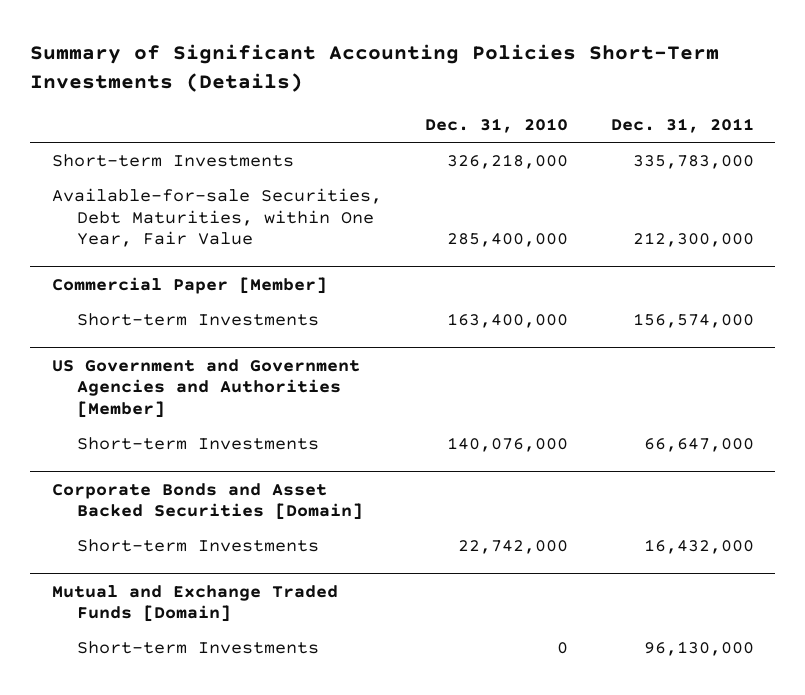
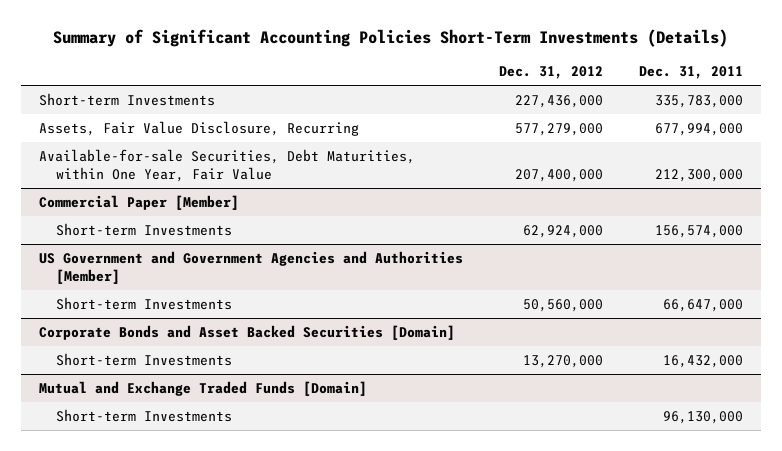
[424,118,568,134] Dec. 31, 2010 -> none
none -> [498,66,603,80] Dec. 31, 2012
none -> [38,121,359,137] Assets, Fair Value Disclosure, Recurring

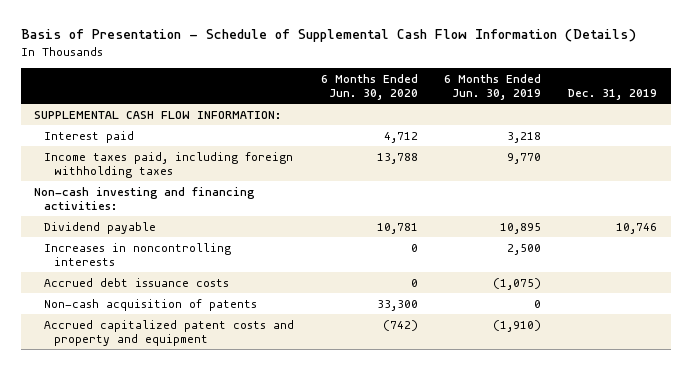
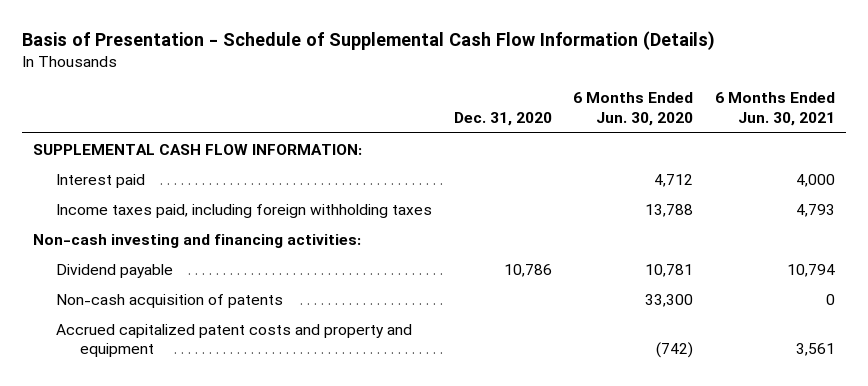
[444,73,542,101] 6 Months Ended Jun. 30, 2019 -> none
[568,89,658,101] Dec. 31, 2019 -> none
none -> [453,111,552,126] Dec. 31, 2020
none -> [714,92,835,126] 6 Months Ended Jun. 30, 2021
[43,242,231,266] Increases in noncontrolling interests -> none
[43,277,229,287] Accrued debt issuance costs -> none

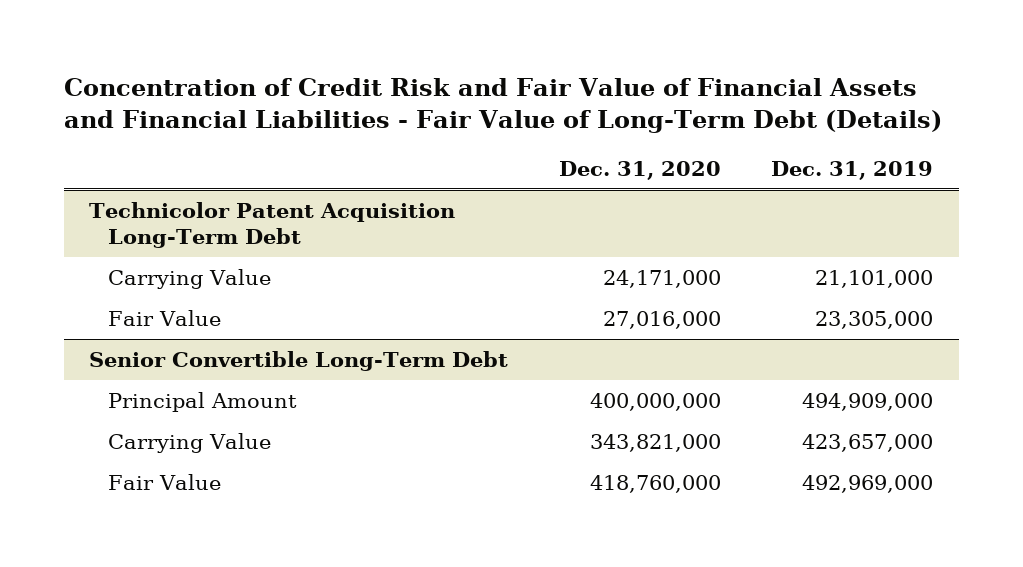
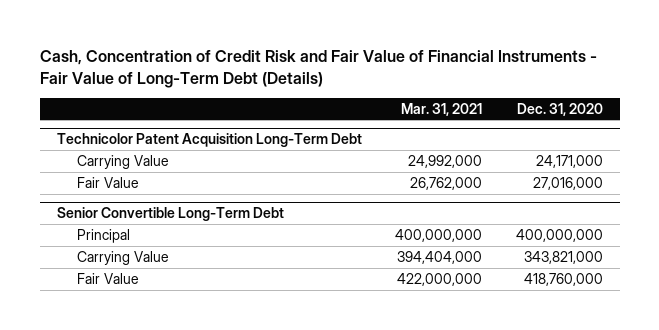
[63,77,942,133] Concentration of Credit Risk and Fair Value of Financial Assets and Financial Liabilities - Fair Value of Long-Term Debt (Details) -> [39,49,597,88] Cash, Concentration of Credit Risk and Fair Value of Financial Instruments - Fair Value of Long-Term Debt (Details)
[771,160,934,180] Dec. 31, 2019 -> none
none -> [401,102,483,116] Mar. 31, 2021
[107,391,297,412] Principal Amount -> [76,228,130,243] Principal

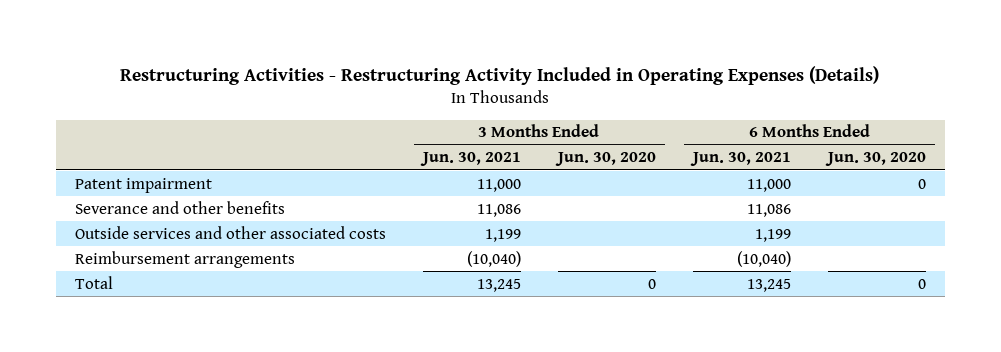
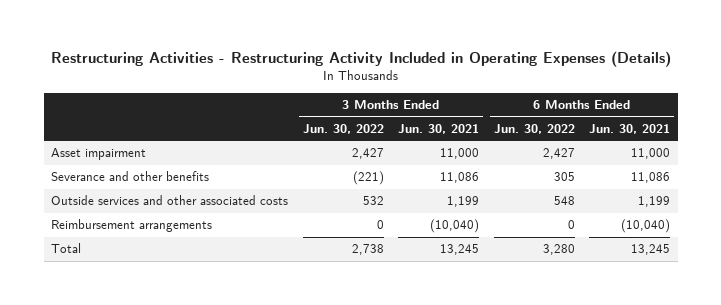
[554,152,656,167] Jun. 30, 2020 -> none
[825,152,927,167] Jun. 30, 2020 -> none
none -> [302,123,384,134] Jun. 30, 2022
none -> [493,123,575,134] Jun. 30, 2022
[74,177,212,193] Patent impairment -> [51,148,147,161] Asset impairment

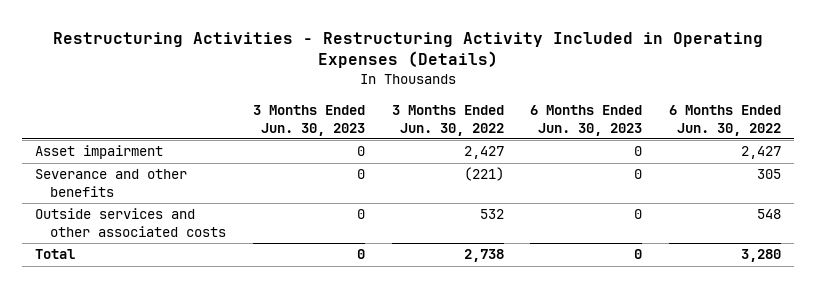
[398,123,480,134] Jun. 30, 2021 -> none
[589,123,671,134] Jun. 30, 2021 -> none
none -> [253,104,366,136] 3 Months Ended Jun. 30, 2023
none -> [530,104,643,136] 6 Months Ended Jun. 30, 2023
[51,219,213,233] Reimbursement arrangements -> none

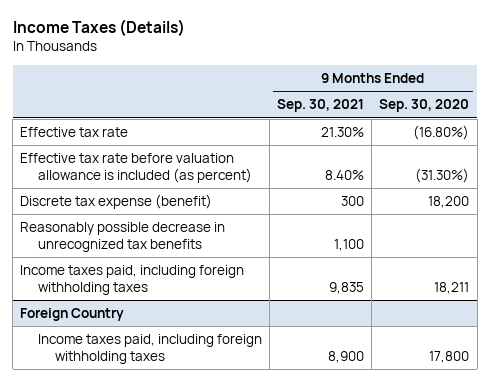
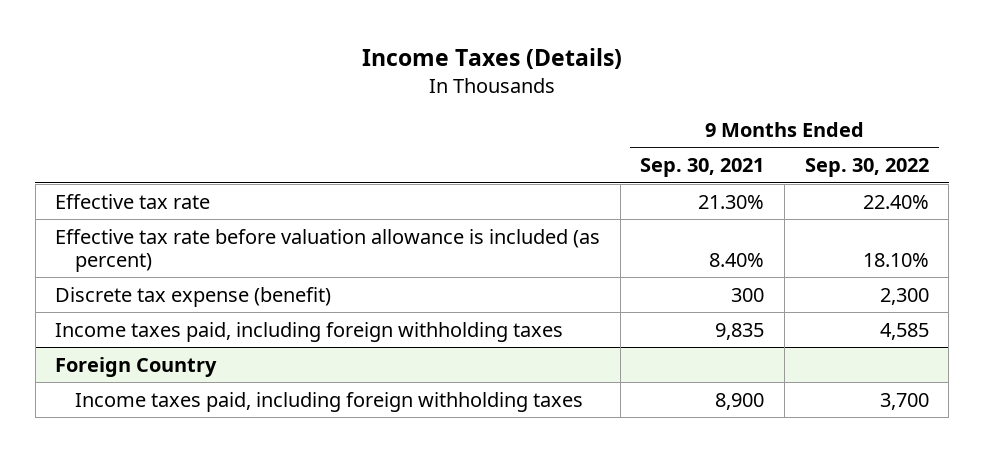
[379,99,470,113] Sep. 30, 2020 -> none
none -> [804,158,929,178] Sep. 30, 2022
[20,222,226,252] Reasonably possible decrease in unrecognized tax benefits -> none

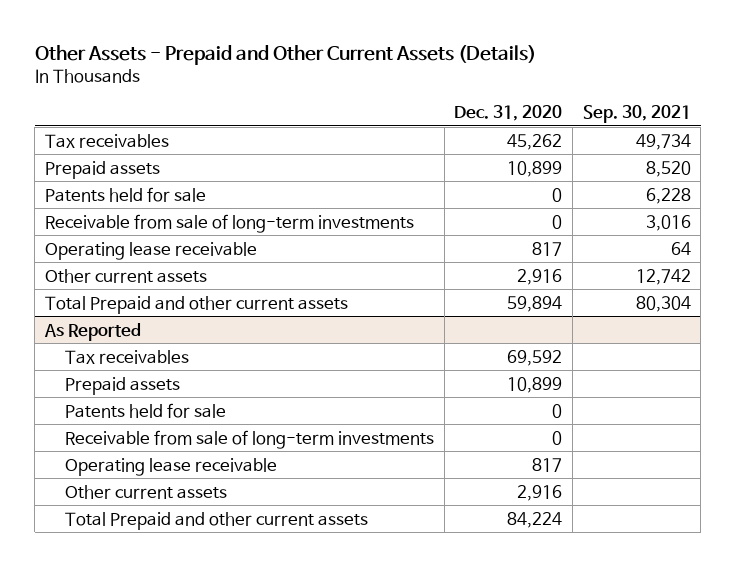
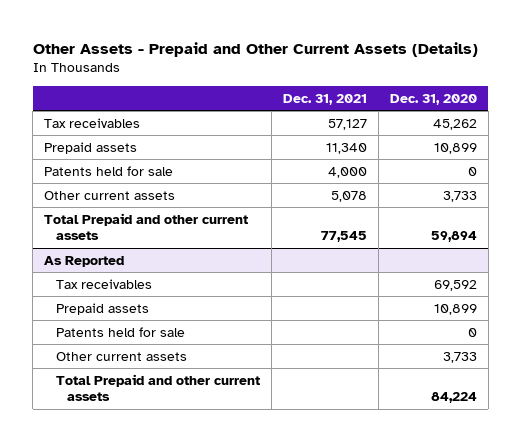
[582,104,691,123] Sep. 30, 2021 -> none
none -> [282,93,367,105] Dec. 31, 2021
[44,213,414,233] Receivable from sale of long-term investments -> none
[44,241,257,260] Operating lease receivable -> none
[517,268,563,285] 2,916 -> [442,190,477,202] 3,733
[64,429,434,449] Receivable from sale of long-term investments -> none
[64,457,277,476] Operating lease receivable -> none
[517,484,563,501] 2,916 -> [442,351,477,363] 3,733

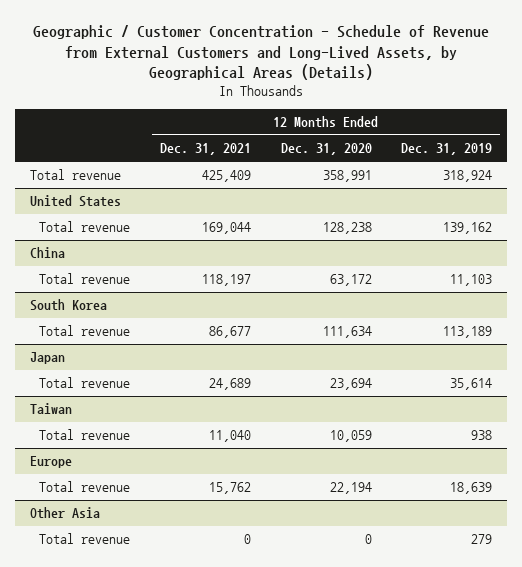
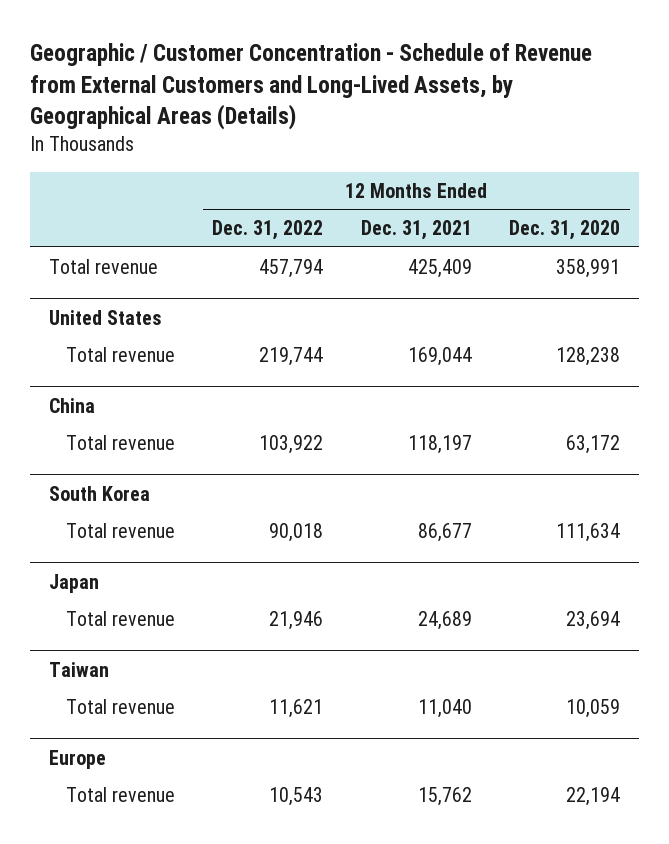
[401,143,493,156] Dec. 31, 2019 -> none
none -> [212,220,324,241] Dec. 31, 2022
[29,507,100,520] Other Asia -> none
[39,533,131,545] Total revenue -> none

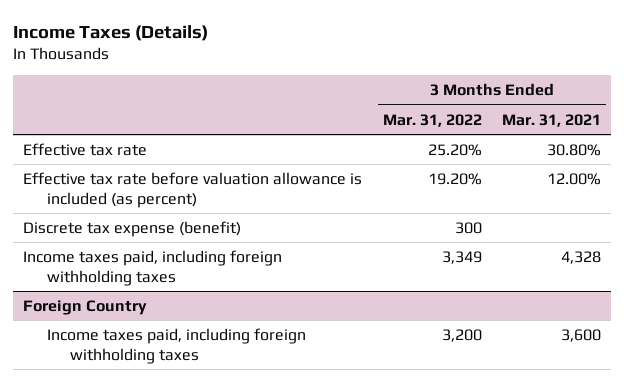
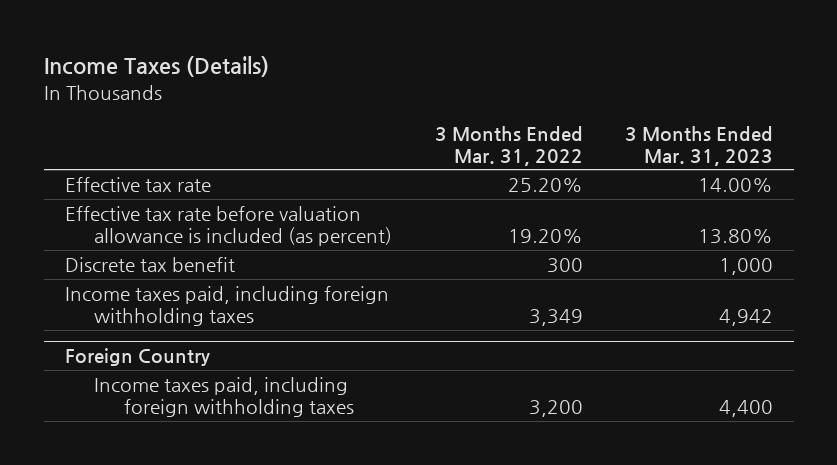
[501,113,601,127] Mar. 31, 2021 -> none
none -> [624,125,773,166] 3 Months Ended Mar. 31, 2023
[23,220,242,237] Discrete tax expense (benefit) -> [64,257,235,273] Discrete tax benefit

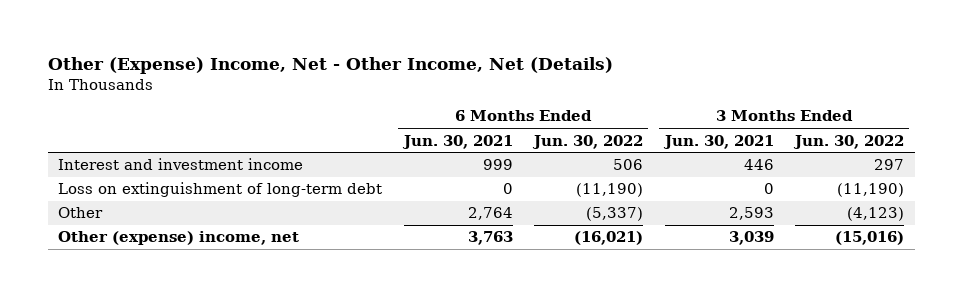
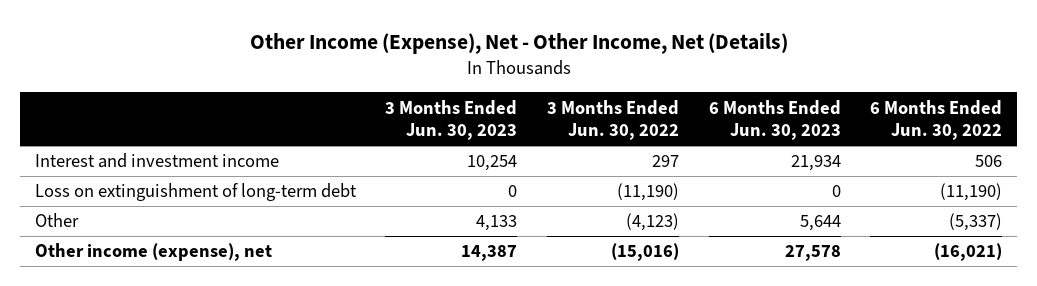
[47,56,613,74] Other (Expense) Income, Net - Other Income, Net (Details) -> [249,32,788,54] Other Income (Expense), Net - Other Income, Net (Details)
[401,134,513,149] Jun. 30, 2021 -> none
[662,134,774,149] Jun. 30, 2021 -> none
none -> [385,99,518,141] 3 Months Ended Jun. 30, 2023
none -> [708,99,841,141] 6 Months Ended Jun. 30, 2023
[58,231,300,246] Other (expense) income, net -> [34,243,272,262] Other income (expense), net

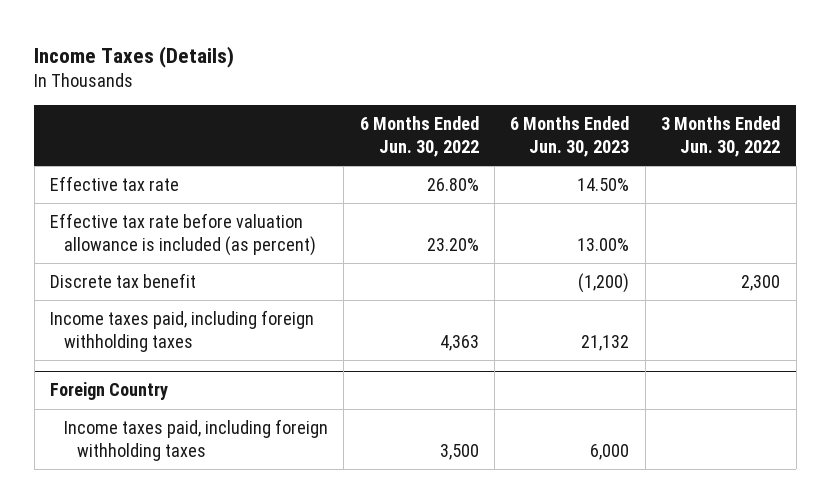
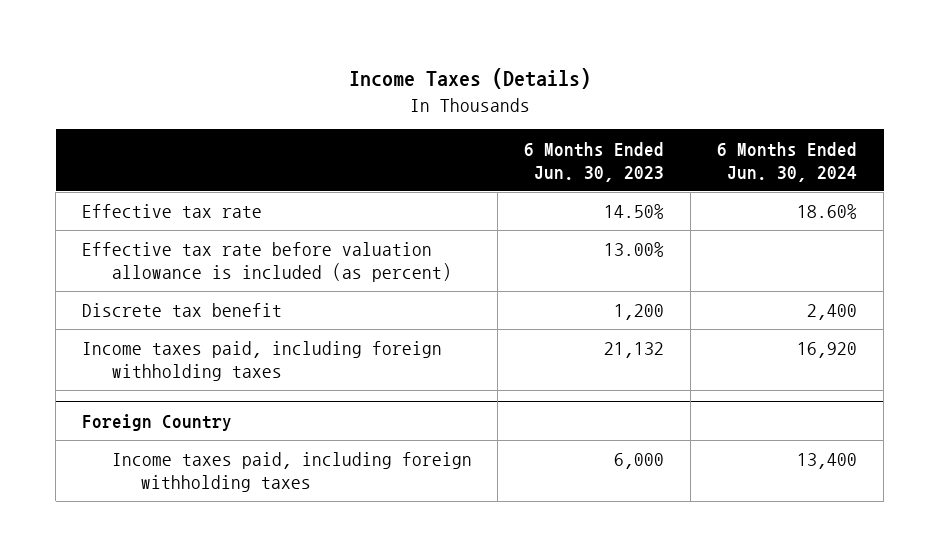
[359,116,479,158] 6 Months Ended Jun. 30, 2022 -> none
[661,116,781,158] 3 Months Ended Jun. 30, 2022 -> none
none -> [717,141,858,182] 6 Months Ended Jun. 30, 2024
[578,273,630,294] (1,200) -> [614,304,665,321] 1,200

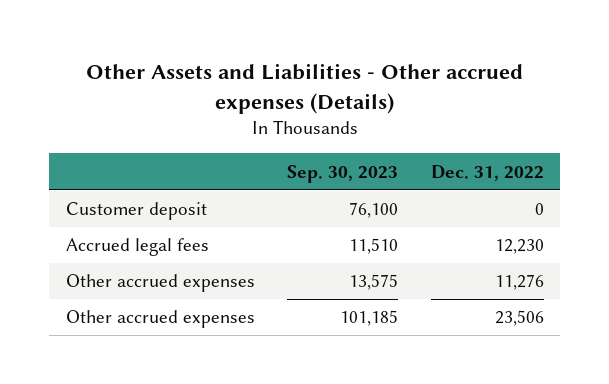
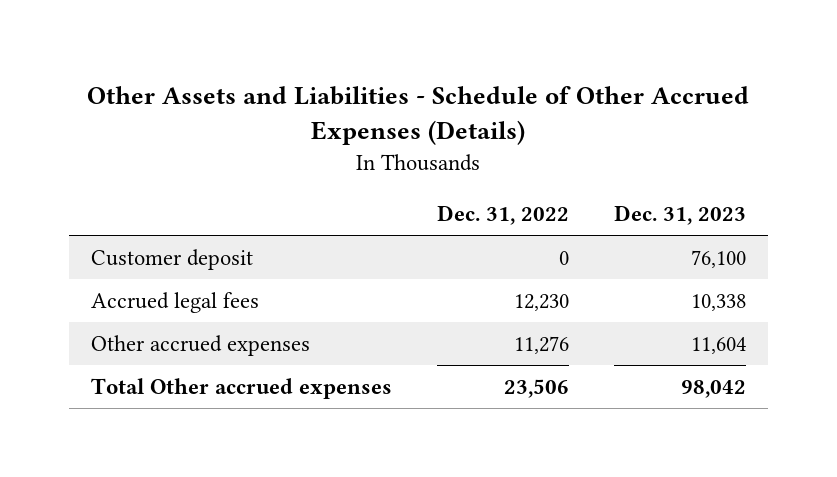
[85,62,523,114] Other Assets and Liabilities - Other accrued expenses (Details) -> [87,85,750,146] Other Assets and Liabilities - Schedule of Other Accrued Expenses (Details)
[287,164,399,183] Sep. 30, 2023 -> none
none -> [613,205,746,226] Dec. 31, 2023
[65,310,255,329] Other accrued expenses -> [91,377,393,399] Total Other accrued expenses

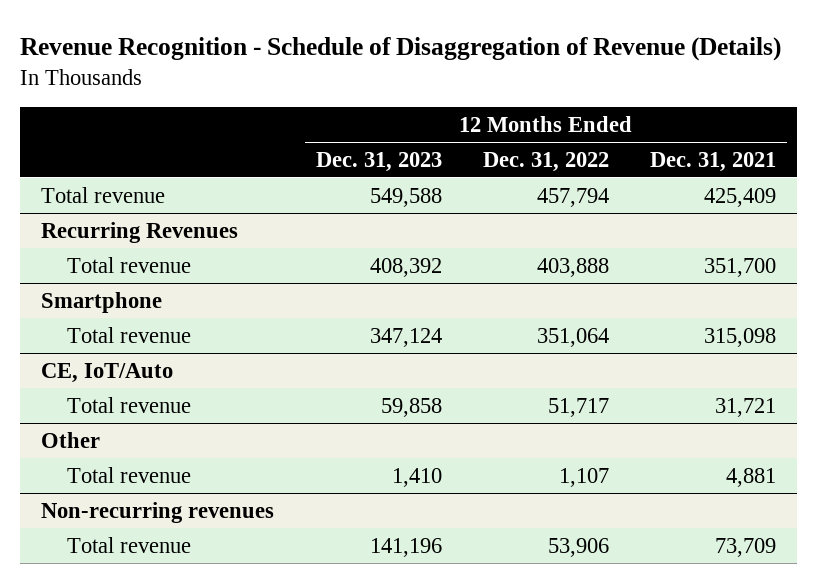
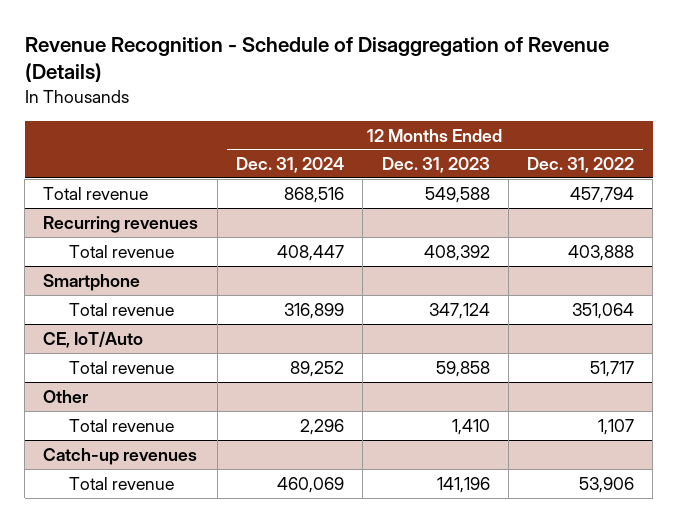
[650,151,777,172] Dec. 31, 2021 -> none
none -> [236,157,345,174] Dec. 31, 2024
[41,221,239,243] Recurring Revenues -> [43,215,199,233] Recurring revenues
[41,501,275,523] Non-recurring revenues -> none
none -> [43,447,198,465] Catch-up revenues

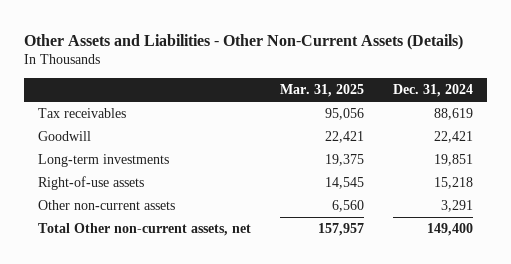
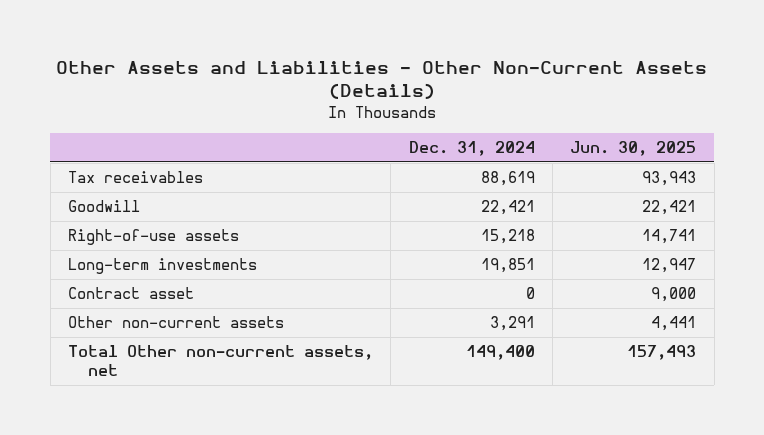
[279,84,364,98] Mar. 31, 2025 -> none
none -> [570,140,697,156] Jun. 30, 2025
[38,153,170,167] Long-term investments -> [68,258,258,275] Long-term investments
none -> [68,287,195,300] Contract asset

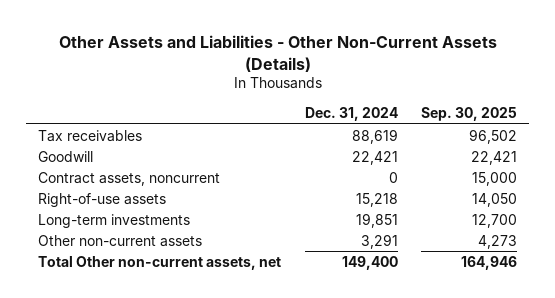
[570,140,697,156] Jun. 30, 2025 -> none
none -> [421,107,518,122] Sep. 30, 2025
none -> [37,171,220,186] Contract assets, noncurrent
[68,287,195,300] Contract asset -> none

